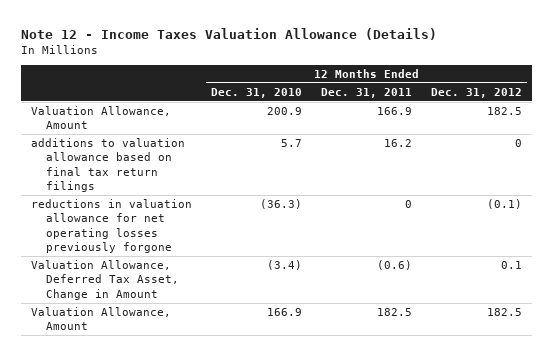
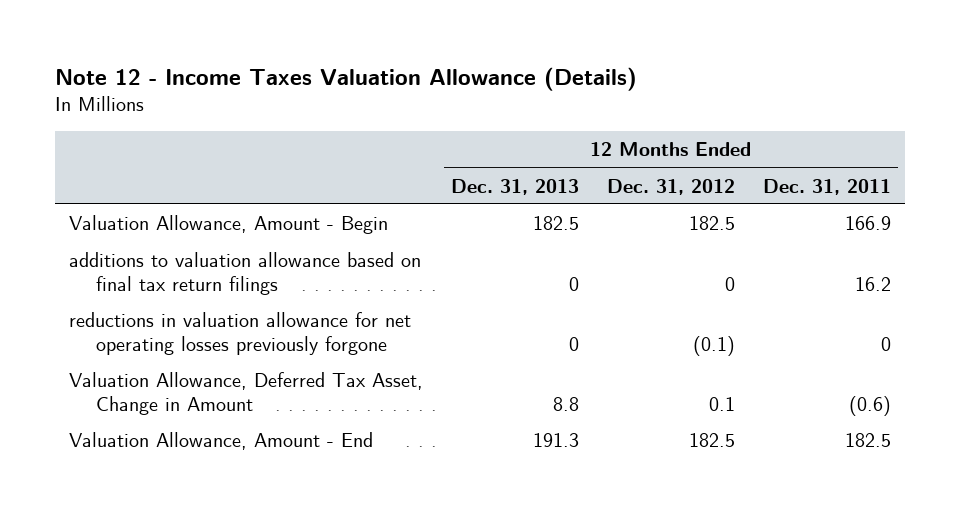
[210,88,302,99] Dec. 31, 2010 -> none
none -> [450,178,579,195] Dec. 31, 2013
[30,106,171,130] Valuation Allowance, Amount -> [68,215,388,235] Valuation Allowance, Amount - Begin
[30,307,171,331] Valuation Allowance, Amount -> [68,432,373,451] Valuation Allowance, Amount - End

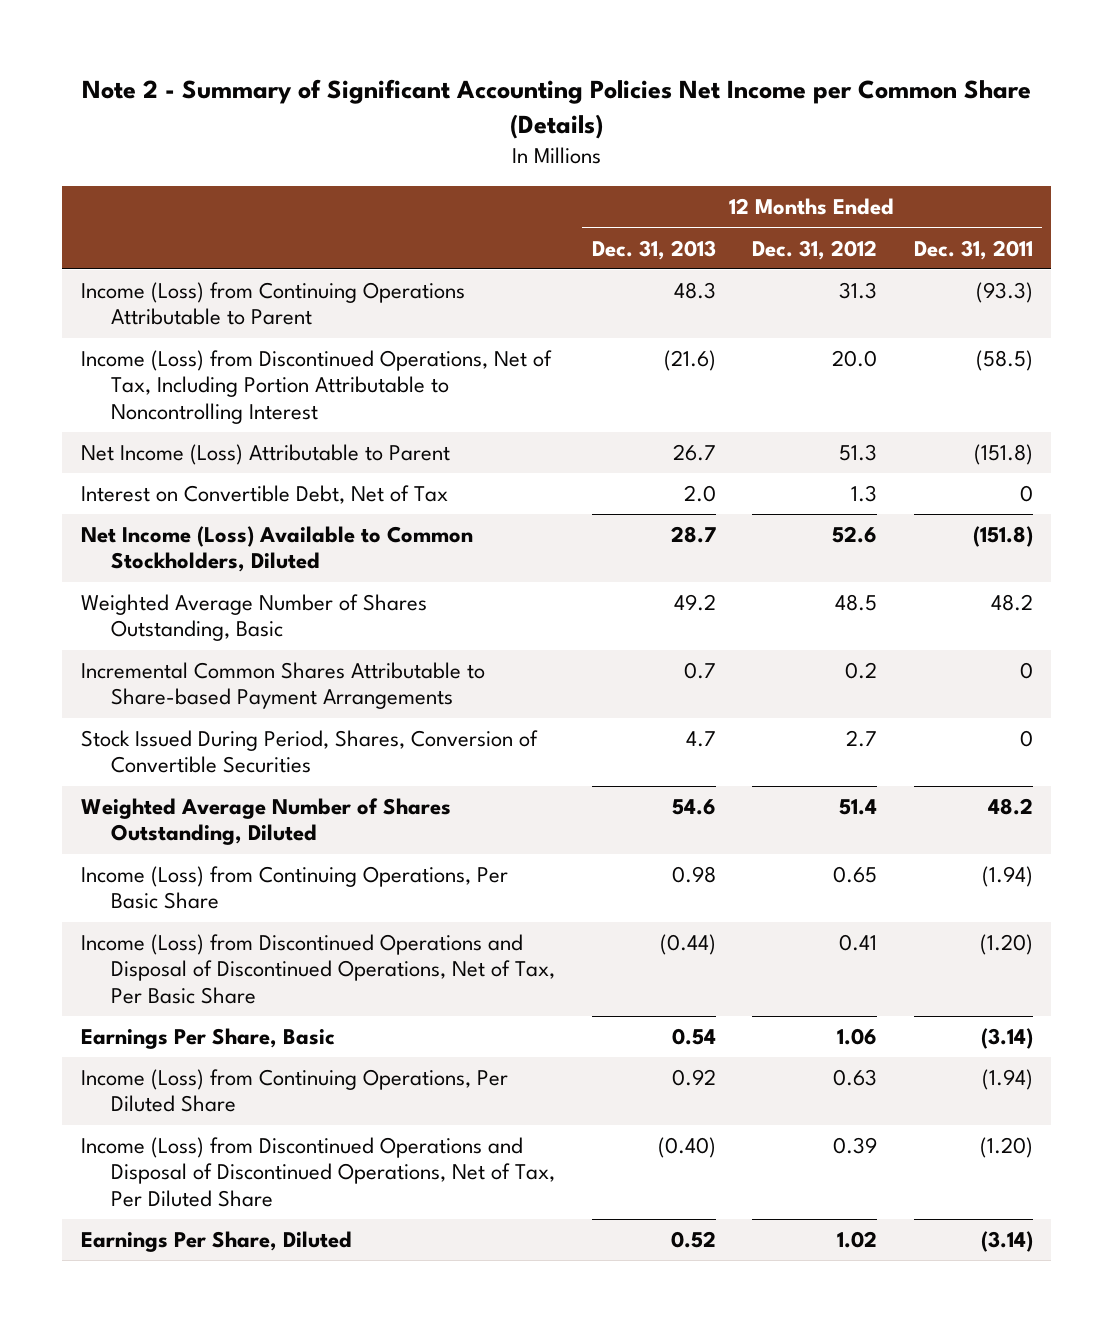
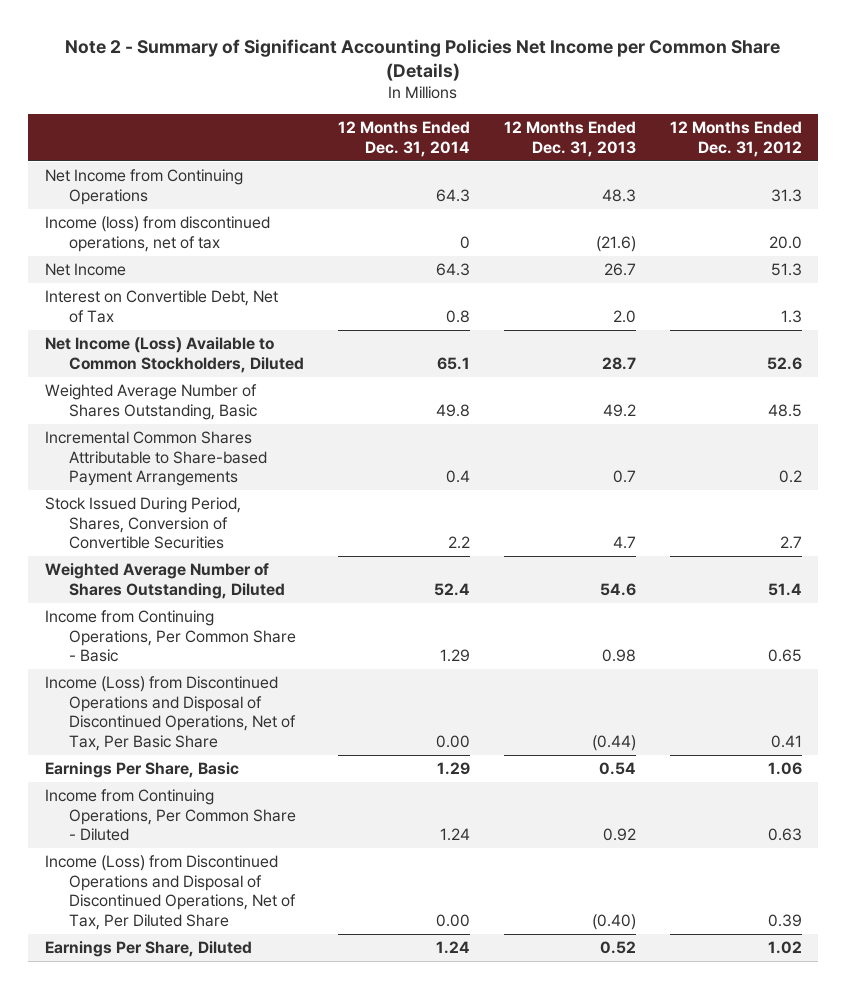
[913,239,1033,260] Dec. 31, 2011 -> none
none -> [337,121,470,157] 12 Months Ended Dec. 31, 2014
[80,282,465,326] Income (Loss) from Continuing Operations Attributable to Parent -> [45,169,244,205] Net Income from Continuing Operations
[80,350,552,424] Income (Loss) from Discontinued Operations, Net of Tax, Including Portion Attributable to Noncontrolling Interest -> [45,216,271,252] Income (loss) from discontinued operations, net of tax
[80,444,450,466] Net Income (Loss) Attributable to Parent -> [45,263,127,277] Net Income
[80,866,508,910] Income (Loss) from Continuing Operations, Per Basic Share -> [45,610,297,663] Income from Continuing Operations, Per Common Share - Basic
[80,1069,508,1113] Income (Loss) from Continuing Operations, Per Diluted Share -> [45,789,297,842] Income from Continuing Operations, Per Common Share - Diluted

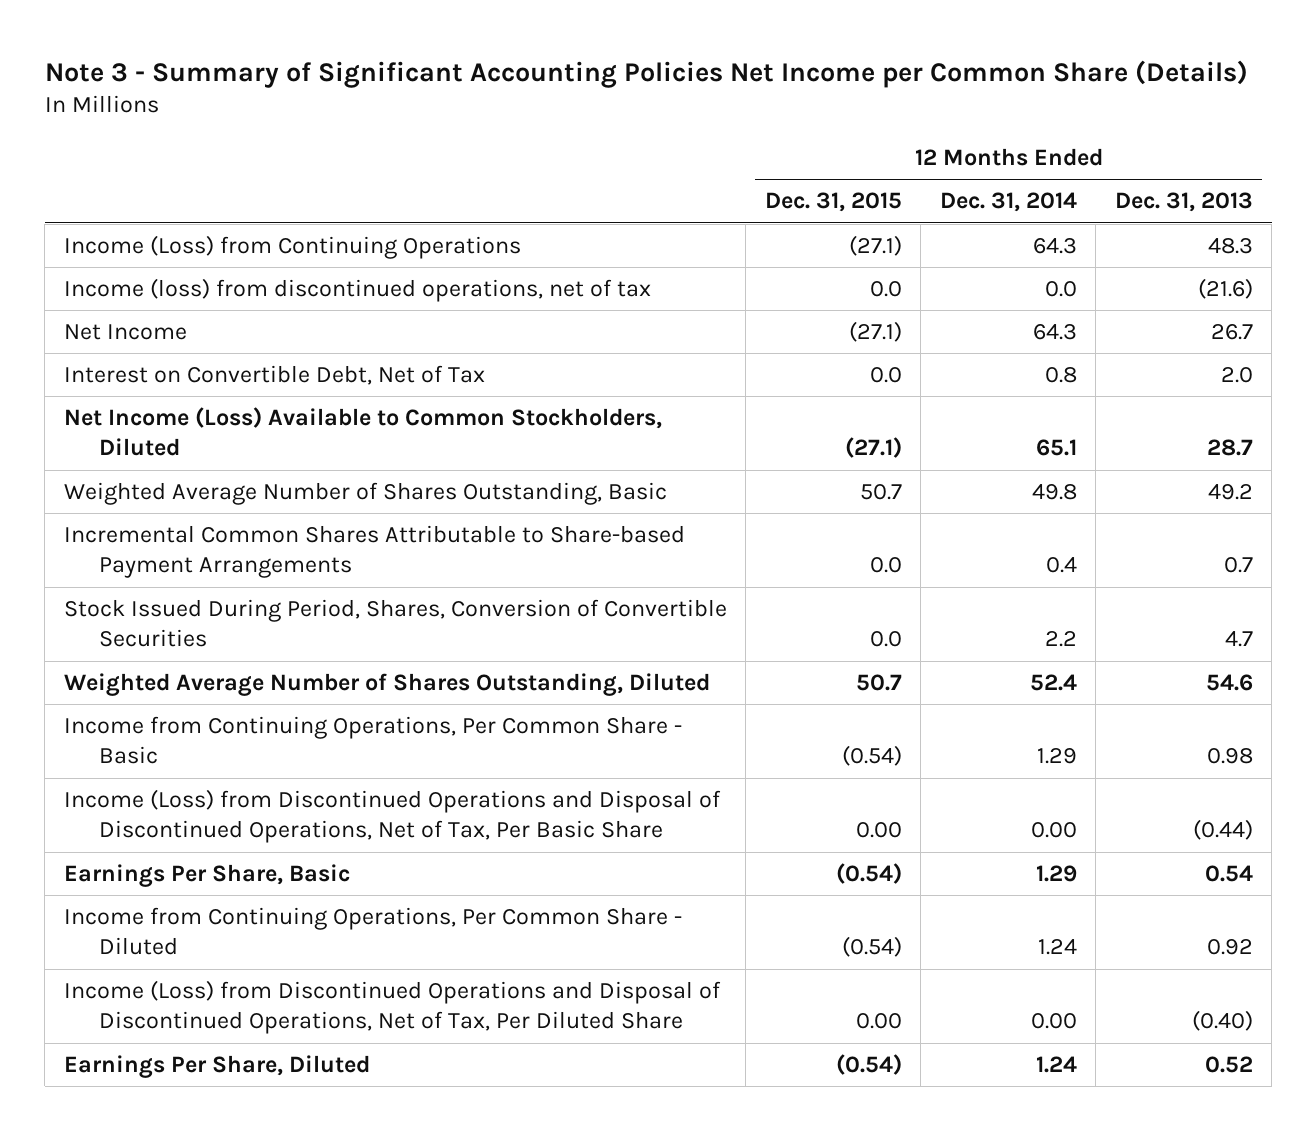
[65,38,781,82] Note 2 - Summary of Significant Accounting Policies Net Income per Common Share (Details) -> [44,59,1248,88] Note 3 - Summary of Significant Accounting Policies Net Income per Common Share (Details)
[669,121,802,157] 12 Months Ended Dec. 31, 2012 -> none
none -> [764,192,902,213] Dec. 31, 2015
[45,169,244,205] Net Income from Continuing Operations -> [63,235,521,260] Income (Loss) from Continuing Operations
[459,235,470,249] 0 -> [1044,281,1077,298] 0.0

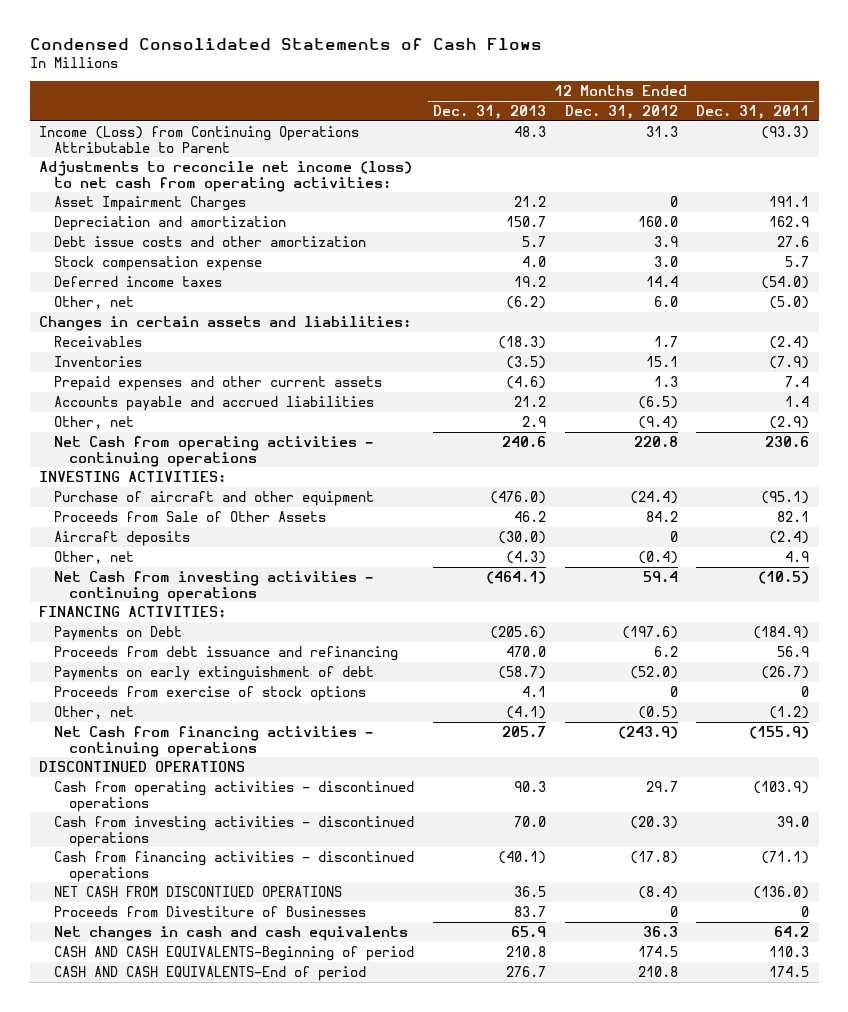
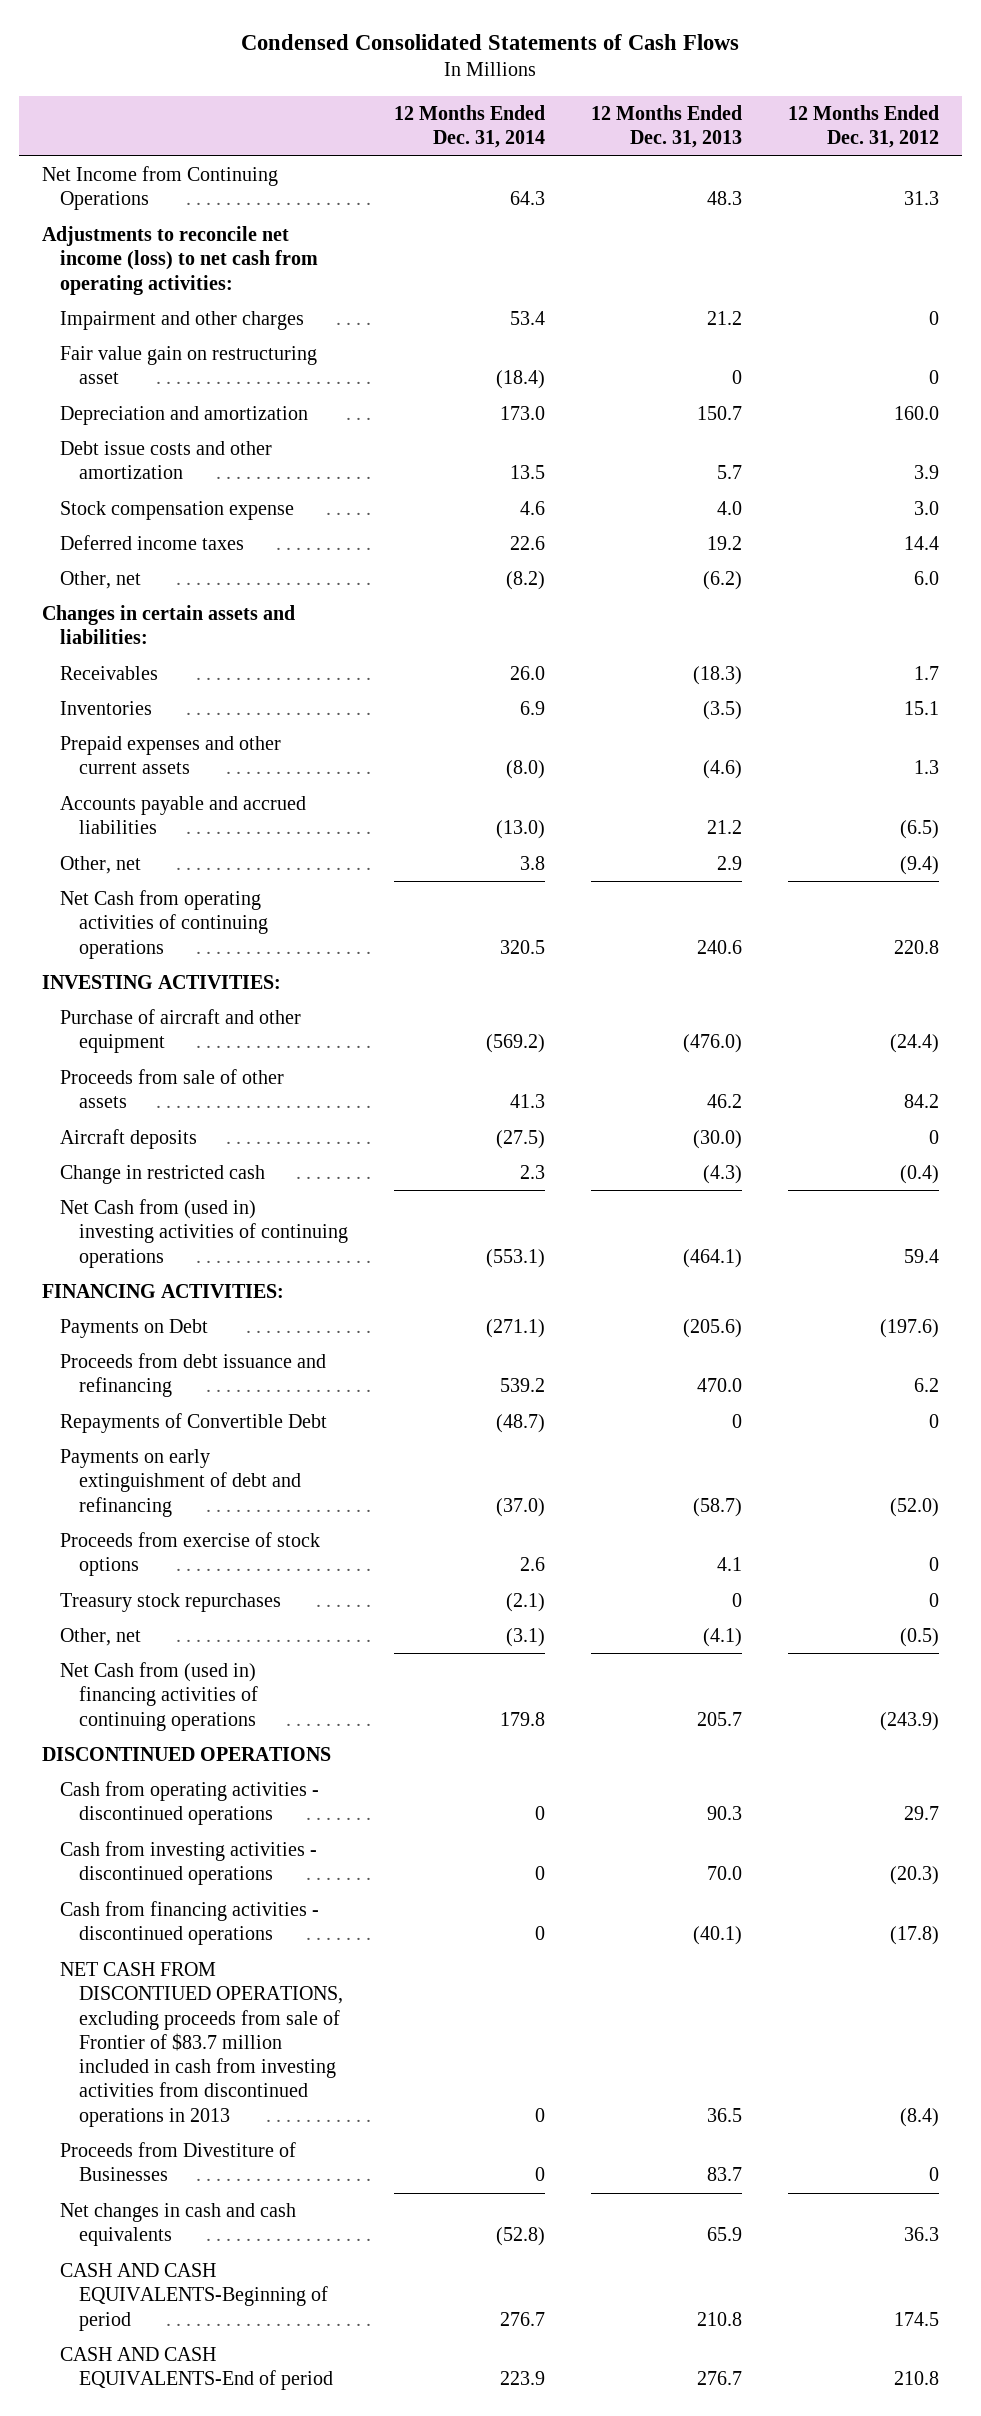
[696,105,810,120] Dec. 31, 2011 -> none
none -> [394,105,546,149] 12 Months Ended Dec. 31, 2014
[38,125,359,153] Income (Loss) from Continuing Operations Attributable to Parent -> [41,166,278,211] Net Income from Continuing Operations
[53,195,246,211] Asset Impairment Charges -> [60,311,305,331] Impairment and other charges
none -> [60,346,318,385] Fair value gain on restructuring asset
[53,435,373,467] Net Cash from operating activities - continuing operations -> [60,890,269,959] Net Cash from operating activities of continuing operations
[53,510,326,522] Proceeds from Sale of Other Assets -> [60,1069,285,1109] Proceeds from sale of other assets
[53,550,134,564] Other, net -> [60,1165,266,1185] Change in restricted cash
[53,570,373,602] Net Cash from investing activities - continuing operations -> [60,1199,349,1268] Net Cash from (used in) investing activities of continuing operations
none -> [60,1413,328,1434] Repayments of Convertible Debt
[53,665,374,681] Payments on early extinguishment of debt -> [60,1449,302,1517] Payments on early extinguishment of debt and refinancing
none -> [60,1593,282,1613] Treasury stock repurchases
[53,725,373,757] Net Cash from financing activities - continuing operations -> [60,1662,259,1731] Net Cash from (used in) financing activities of continuing operations
[53,885,342,897] NET CASH FROM DISCONTIUED OPERATIONS -> [60,1962,344,2127] NET CASH FROM DISCONTIUED OPERATIONS, excluding proceeds from sale of Frontier of $83.7 million included in cash from investing activities from discontinued operations in 2013

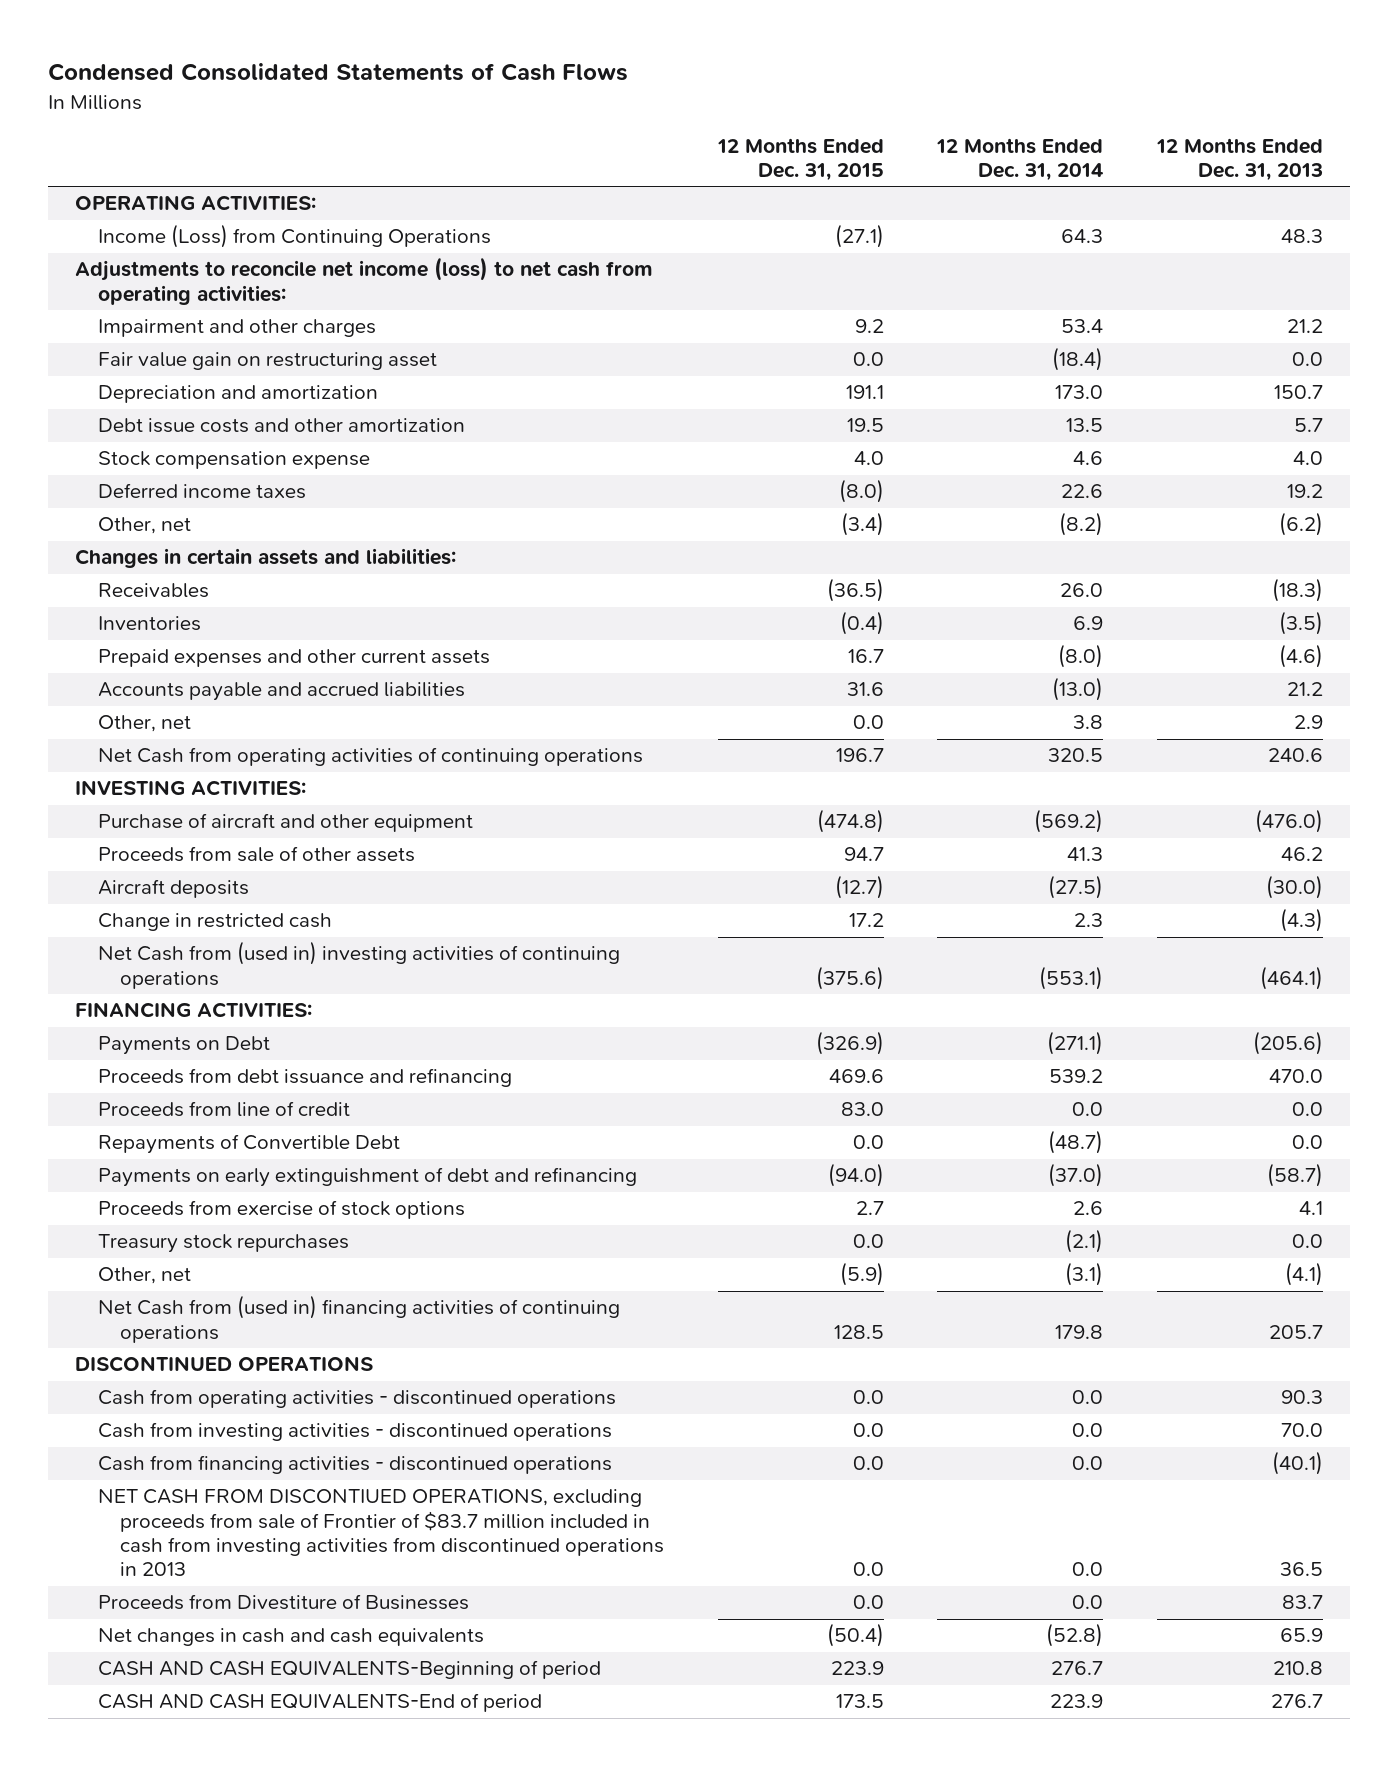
[787,105,939,149] 12 Months Ended Dec. 31, 2012 -> none
none -> [716,137,884,182] 12 Months Ended Dec. 31, 2015
none -> [74,195,316,212] OPERATING ACTIVITIES:
[41,166,278,211] Net Income from Continuing Operations -> [97,224,491,249] Income (Loss) from Continuing Operations
[731,370,742,385] 0 -> [1291,352,1323,367] 0.0
none -> [97,1101,350,1118] Proceeds from line of credit
[731,1414,742,1429] 0 -> [1291,1135,1323,1150] 0.0
[731,1593,742,1608] 0 -> [1291,1234,1323,1249] 0.0
[535,1806,546,1821] 0 -> [1072,1390,1104,1405] 0.0
[535,1866,546,1881] 0 -> [1072,1423,1104,1438] 0.0
[535,1926,546,1941] 0 -> [1072,1456,1104,1471] 0.0
[535,2107,546,2122] 0 -> [1072,1562,1104,1577] 0.0
[535,2167,546,2182] 0 -> [1072,1595,1104,1610] 0.0

